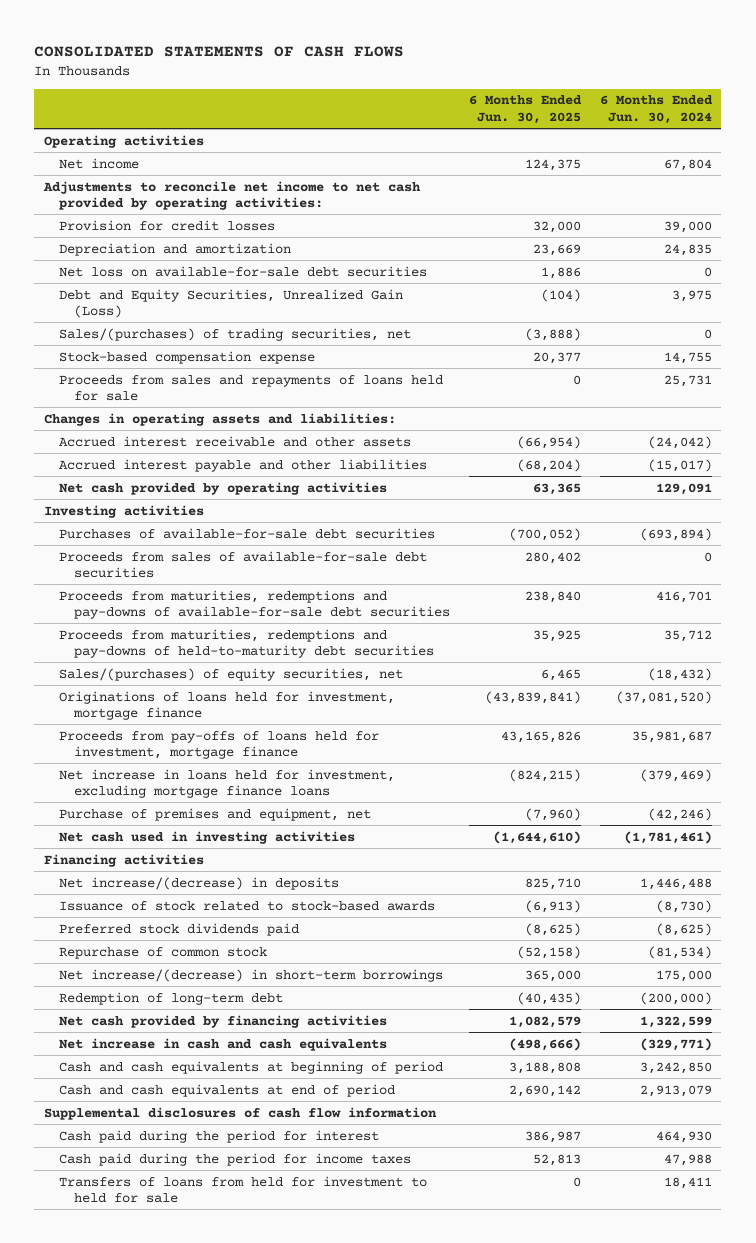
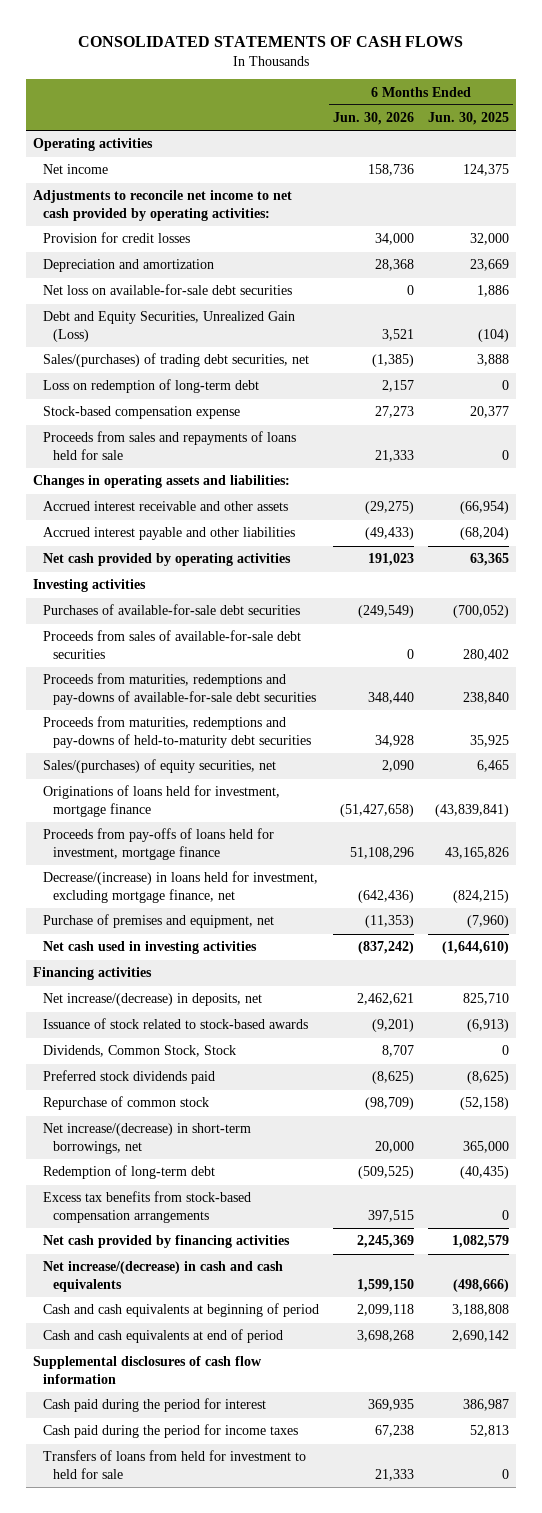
[599,95,713,124] 6 Months Ended Jun. 30, 2024 -> none
none -> [333,112,415,126] Jun. 30, 2026
[59,327,412,341] Sales/(purchases) of trading securities, net -> [42,353,309,368] Sales/(purchases) of trading debt securities, net
[525,327,582,341] (3,888) -> [477,354,510,367] 3,888
none -> [42,379,259,394] Loss on redemption of long-term debt
[59,768,396,799] Net increase in loans held for investment, excluding mortgage finance loans -> [42,871,318,904] Decrease/(increase) in loans held for investment, excluding mortgage finance, net
[59,876,340,890] Net increase/(decrease) in deposits -> [42,993,262,1007] Net increase/(decrease) in deposits, net
none -> [42,1045,236,1058] Dividends, Common Stock, Stock
[59,968,444,982] Net increase/(decrease) in short-term borrowings -> [42,1123,251,1155] Net increase/(decrease) in short-term borrowings, net
none -> [42,1191,251,1224] Excess tax benefits from stock-based compensation arrangements
[59,1037,388,1051] Net increase in cash and cash equivalents -> [42,1261,283,1293] Net increase/(decrease) in cash and cash equivalents

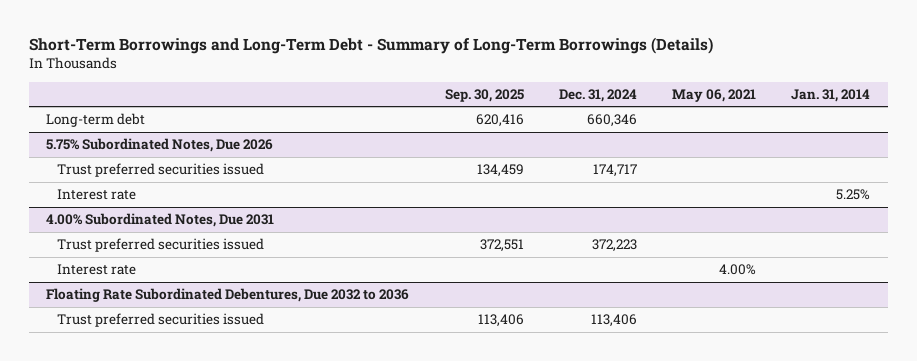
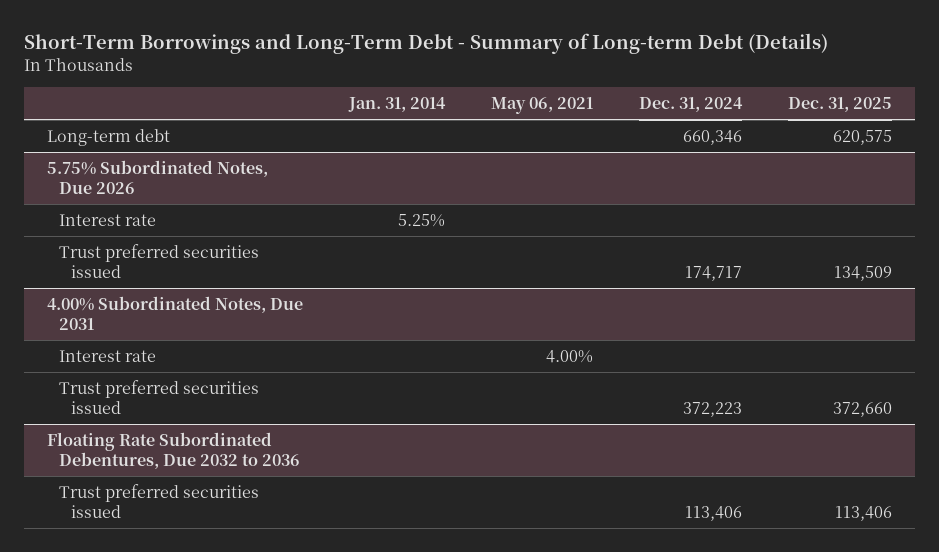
[28,36,713,54] Short-Term Borrowings and Long-Term Debt - Summary of Long-Term Borrowings (Details) -> [23,33,828,55] Short-Term Borrowings and Long-Term Debt - Summary of Long-term Debt (Details)
[444,88,524,102] Sep. 30, 2025 -> none
none -> [788,96,893,112] Dec. 31, 2025
[57,163,265,178] Trust preferred securities issued -> [58,244,259,278] Trust preferred securities issued
[57,238,265,253] Trust preferred securities issued -> [58,380,259,414] Trust preferred securities issued

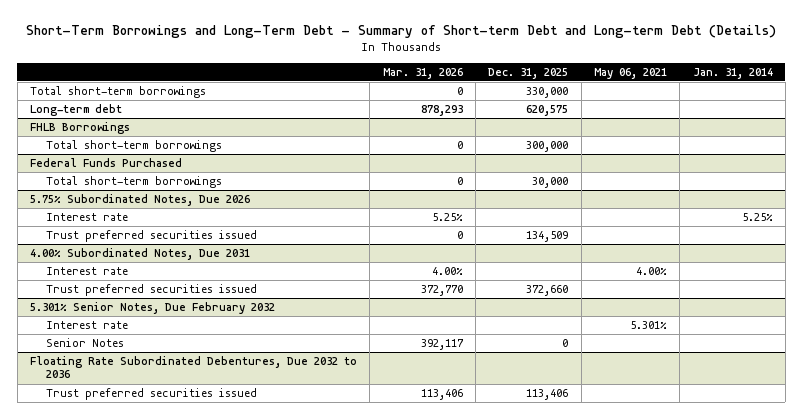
[23,33,828,55] Short-Term Borrowings and Long-Term Debt - Summary of Long-term Debt (Details) -> [26,25,777,39] Short-Term Borrowings and Long-Term Debt - Summary of Short-term Debt and Long-term Debt (Details)
[639,96,744,112] Dec. 31, 2024 -> none
none -> [382,67,463,79] Mar. 31, 2026
none -> [30,86,207,99] Total short-term borrowings
none -> [30,122,131,135] FHLB Borrowings
none -> [46,140,223,153] Total short-term borrowings
none -> [30,158,183,168] Federal Funds Purchased
none -> [46,176,223,189] Total short-term borrowings
none -> [30,302,276,315] 5.301% Senior Notes, Due February 2032
none -> [46,321,129,330] Interest rate
none -> [46,338,125,348] Senior Notes

